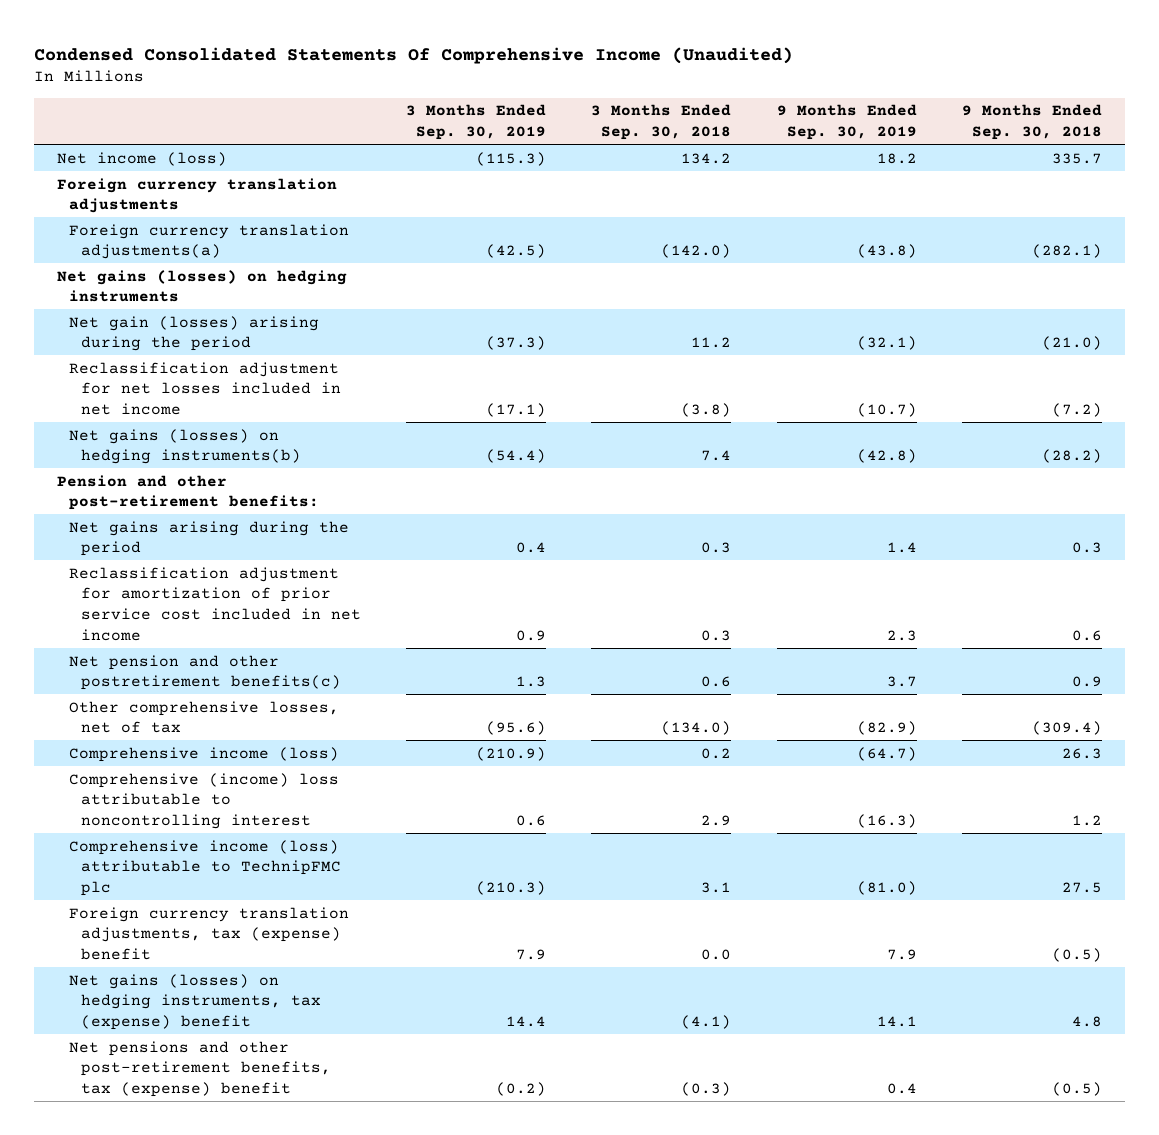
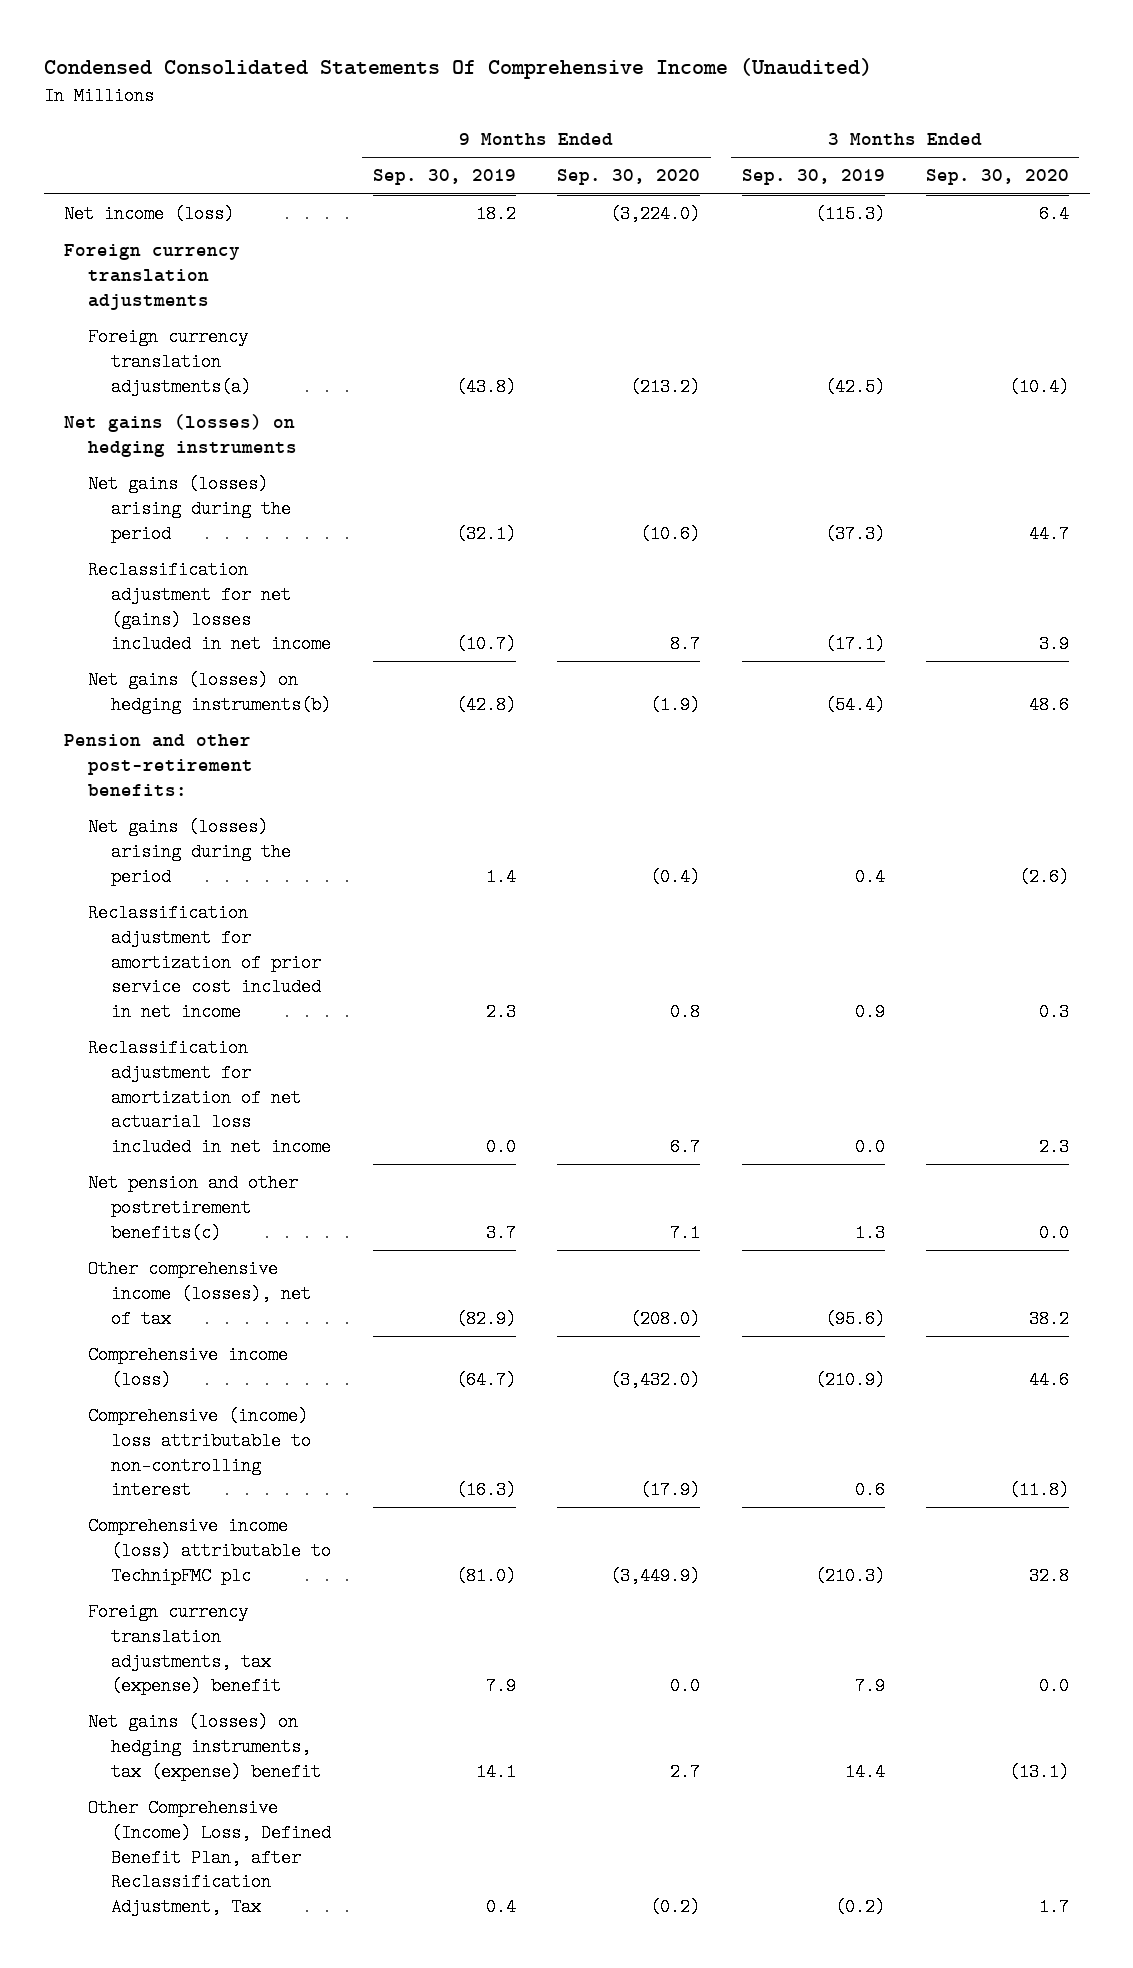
[591,104,732,140] 3 Months Ended Sep. 30, 2018 -> none
[961,104,1102,140] 9 Months Ended Sep. 30, 2018 -> none
none -> [557,169,701,186] Sep. 30, 2020
none -> [926,169,1070,186] Sep. 30, 2020
[68,315,319,352] Net gain (losses) arising during the period -> [87,475,292,543] Net gains (losses) arising during the period
[68,361,341,415] Reclassification adjustment for net losses included in net income -> [87,561,332,654] Reclassification adjustment for net (gains) losses included in net income
[68,520,349,557] Net gains arising during the period -> [87,818,292,886] Net gains (losses) arising during the period
none -> [87,1039,332,1156] Reclassification adjustment for amortization of net actuarial loss included in net income
[68,700,339,734] Other comprehensive losses, net of tax -> [87,1260,312,1328] Other comprehensive income (losses), net of tax
[68,772,339,829] Comprehensive (income) loss attributable to noncontrolling interest -> [87,1407,312,1500] Comprehensive (income) loss attributable to non-controlling interest
[68,1040,331,1097] Net pensions and other post-retirement benefits, tax (expense) benefit -> [87,1799,332,1916] Other Comprehensive (Income) Loss, Defined Benefit Plan, after Reclassification Adjustment, Tax

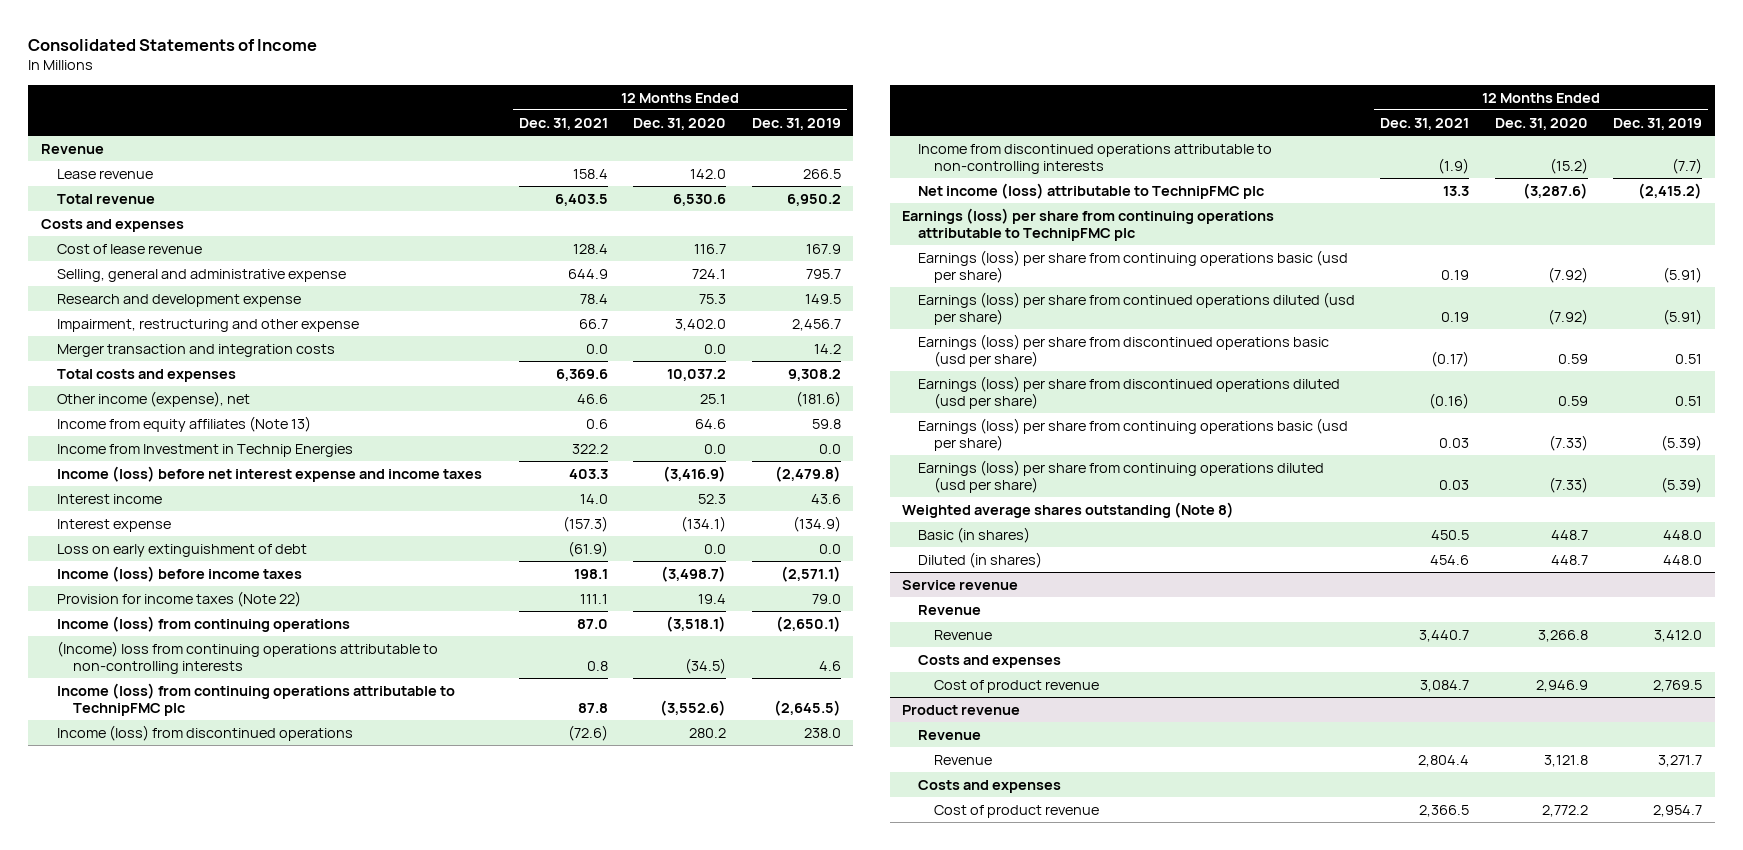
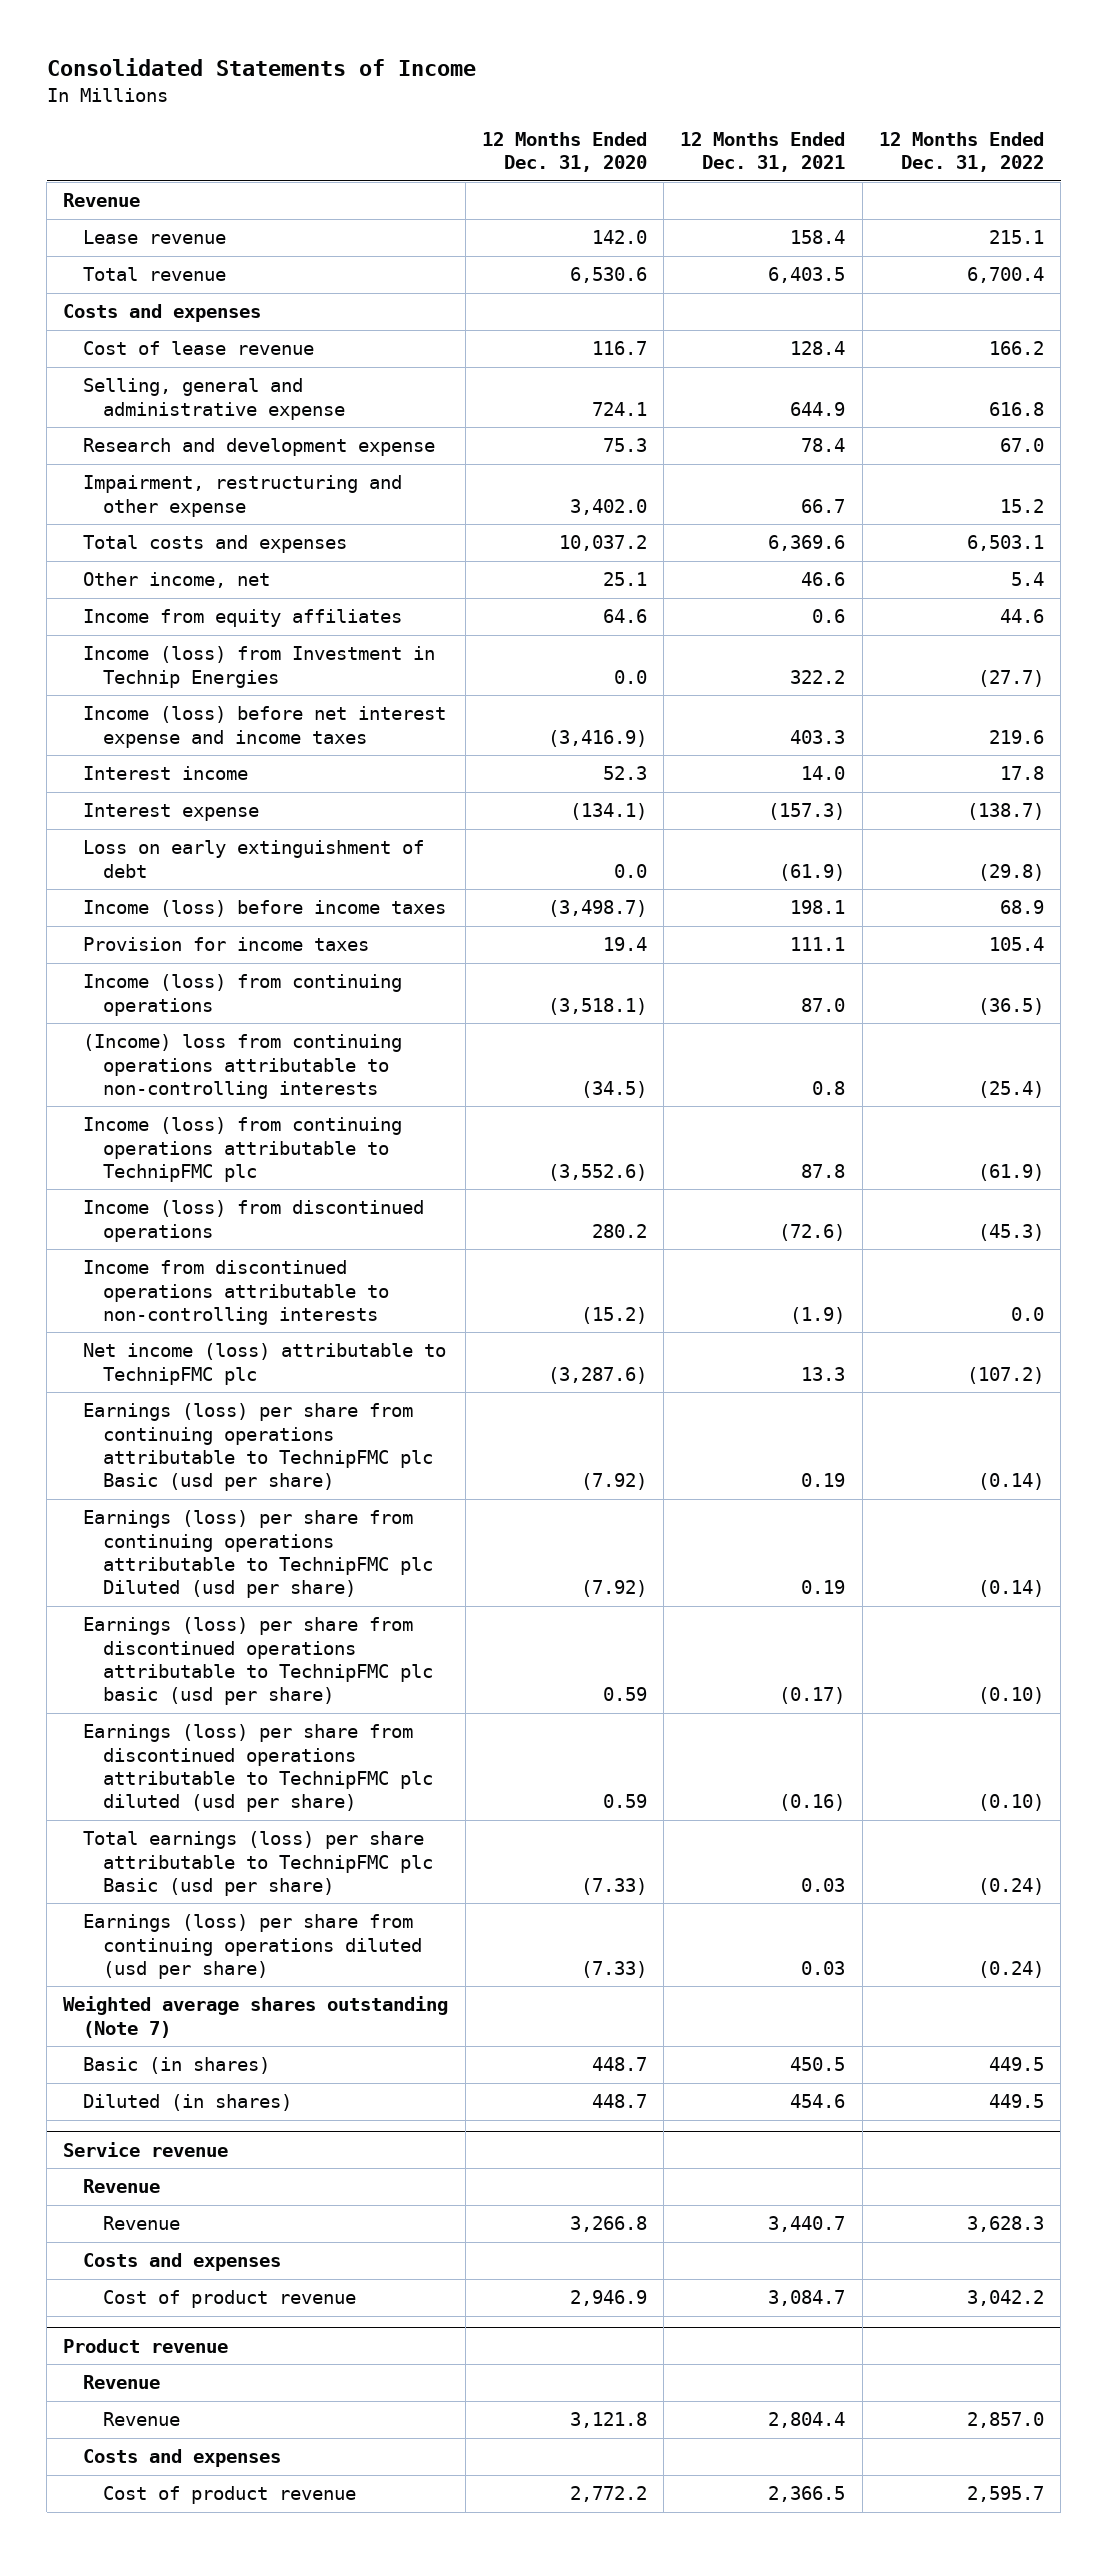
[751,117,841,130] Dec. 31, 2019 -> none
none -> [878,131,1044,172] 12 Months Ended Dec. 31, 2022
[56,343,335,357] Merger transaction and integration costs -> none
[56,390,250,407] Other income (expense), net -> [83,572,271,589] Other income, net
[56,415,311,432] Income from equity affiliates (Note 13) -> [83,609,403,628] Income from equity affiliates
[56,443,353,457] Income from Investment in Technip Energies -> [83,646,436,688] Income (loss) from Investment in Technip Energies
[56,590,301,607] Provision for income taxes (Note 22) -> [83,937,370,952] Provision for income taxes
[902,207,1275,242] Earnings (loss) per share from continuing operations attributable to TechnipFMC plc -> none
[918,249,1349,284] Earnings (loss) per share from continuing operations basic (usd per share) -> [83,1403,433,1491] Earnings (loss) per share from continuing operations attributable to TechnipFMC plc Basic (usd per share)
[918,291,1356,326] Earnings (loss) per share from continued operations diluted (usd per share) -> [83,1510,433,1598] Earnings (loss) per share from continuing operations attributable to TechnipFMC plc Diluted (usd per share)
[918,333,1330,368] Earnings (loss) per share from discontinued operations basic (usd per share) -> [83,1617,433,1705] Earnings (loss) per share from discontinued operations attributable to TechnipFMC plc basic (usd per share)
[918,375,1341,410] Earnings (loss) per share from discontinued operations diluted (usd per share) -> [83,1724,433,1812] Earnings (loss) per share from discontinued operations attributable to TechnipFMC plc diluted (usd per share)
[918,417,1349,452] Earnings (loss) per share from continuing operations basic (usd per share) -> [83,1831,433,1896] Total earnings (loss) per share attributable to TechnipFMC plc Basic (usd per share)
[902,501,1235,518] Weighted average shares outstanding (Note 8) -> [63,1996,449,2038] Weighted average shares outstanding (Note 7)

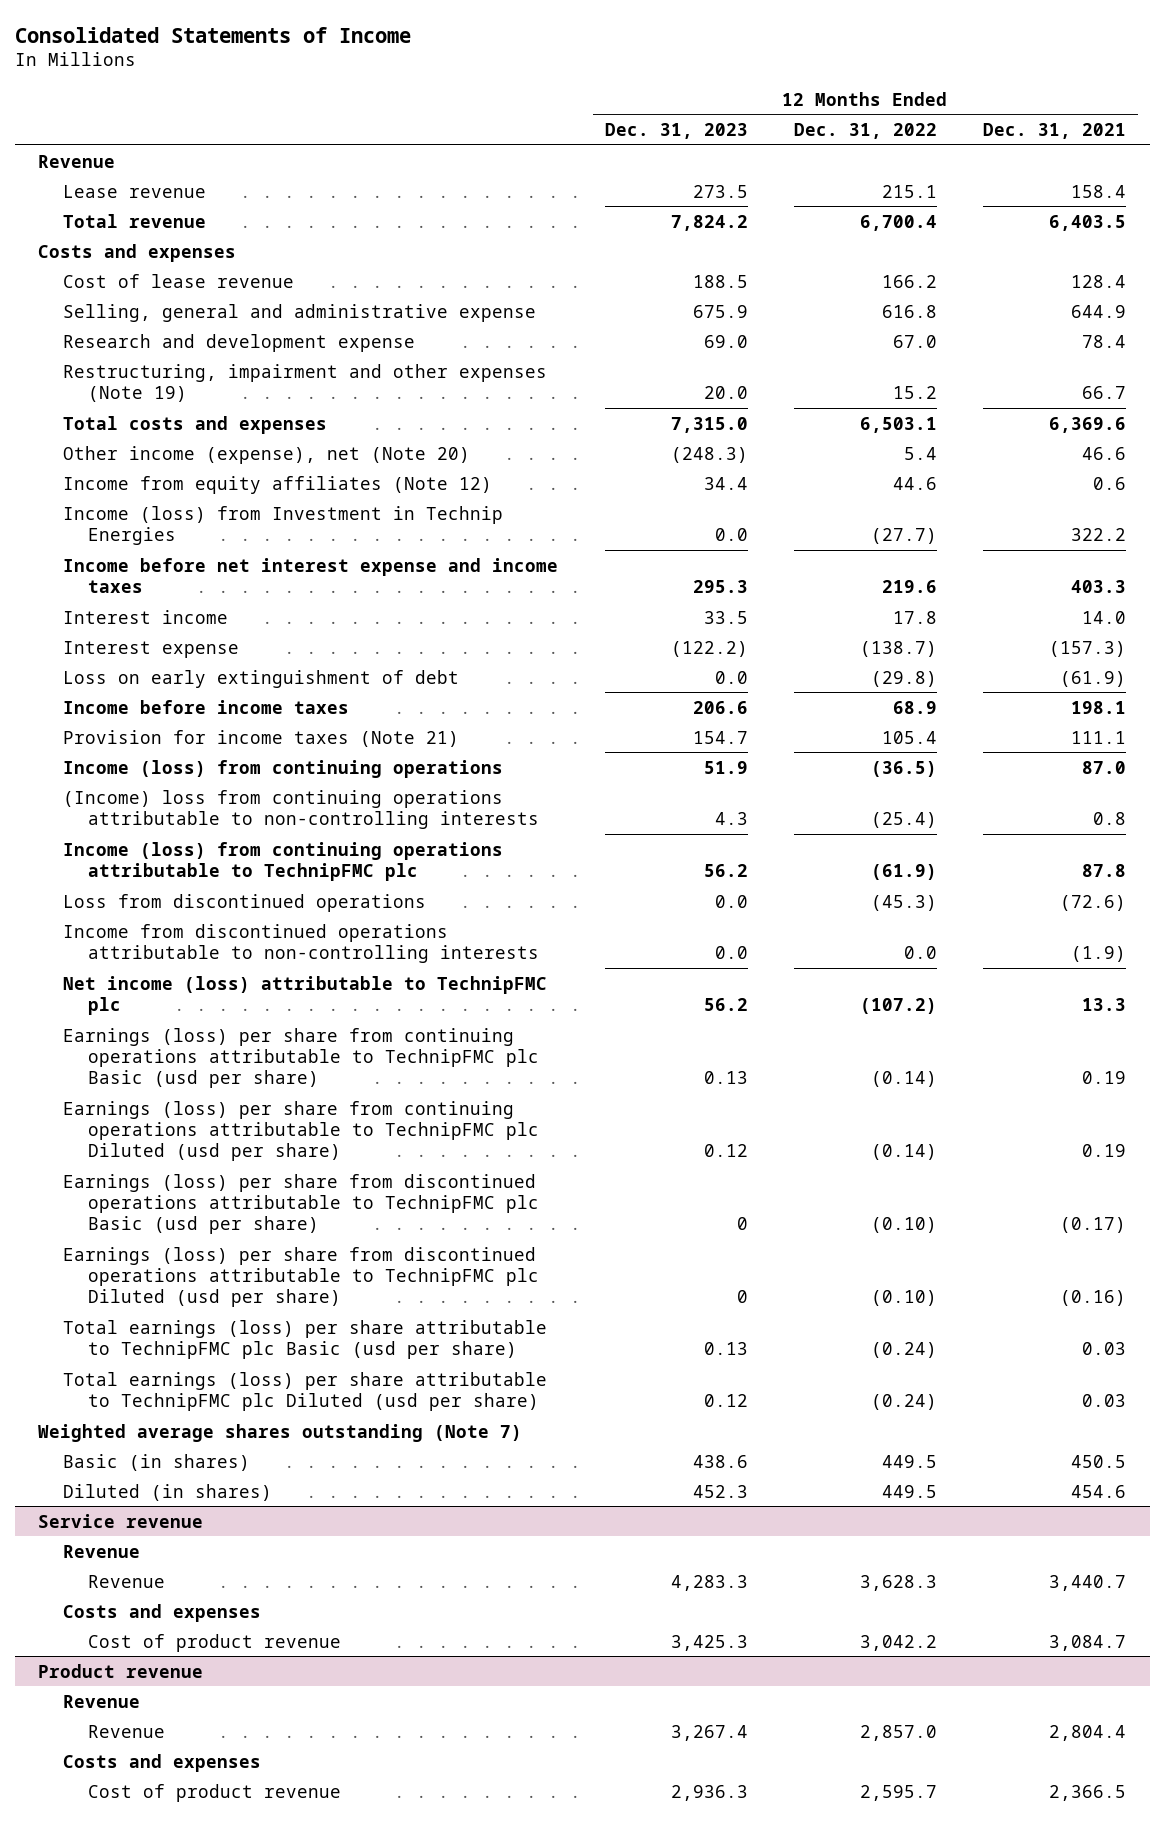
[481,131,647,172] 12 Months Ended Dec. 31, 2020 -> none
none -> [604,123,748,140] Dec. 31, 2023
[83,475,403,517] Impairment, restructuring and other expense -> [63,363,548,402] Restructuring, impairment and other expenses (Note 19)
[83,572,271,589] Other income, net -> [63,445,471,464] Other income (expense), net (Note 20)
[83,609,403,628] Income from equity affiliates -> [63,475,493,494] Income from equity affiliates (Note 12)
[83,706,447,748] Income (loss) before net interest expense and income taxes -> [63,557,559,593] Income before net interest expense and income taxes
[83,900,447,918] Income (loss) before income taxes -> [63,699,350,714] Income before income taxes
[83,937,370,952] Provision for income taxes -> [63,729,460,747] Provision for income taxes (Note 21)
[83,1200,425,1242] Income (loss) from discontinued operations -> [63,893,427,912] Loss from discontinued operations
[83,1617,433,1705] Earnings (loss) per share from discontinued operations attributable to TechnipFMC plc basic (usd per share) -> [63,1173,540,1234] Earnings (loss) per share from discontinued operations attributable to TechnipFMC plc Basic (usd per share)
[83,1724,433,1812] Earnings (loss) per share from discontinued operations attributable to TechnipFMC plc diluted (usd per share) -> [63,1246,540,1307] Earnings (loss) per share from discontinued operations attributable to TechnipFMC plc Diluted (usd per share)
[83,1914,422,1979] Earnings (loss) per share from continuing operations diluted (usd per share) -> [63,1371,548,1411] Total earnings (loss) per share attributable to TechnipFMC plc Diluted (usd per share)

